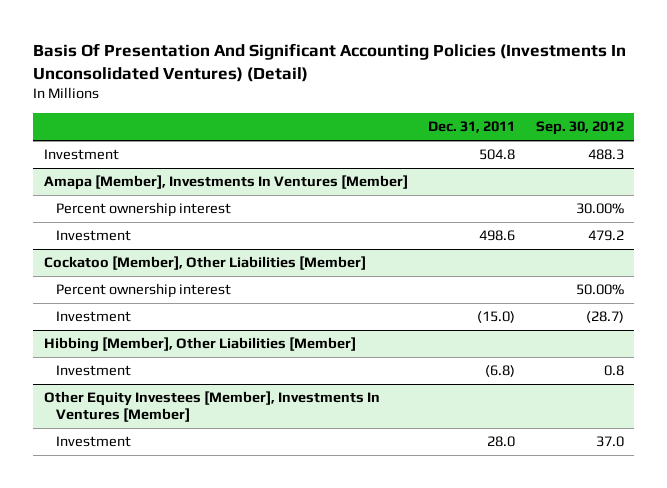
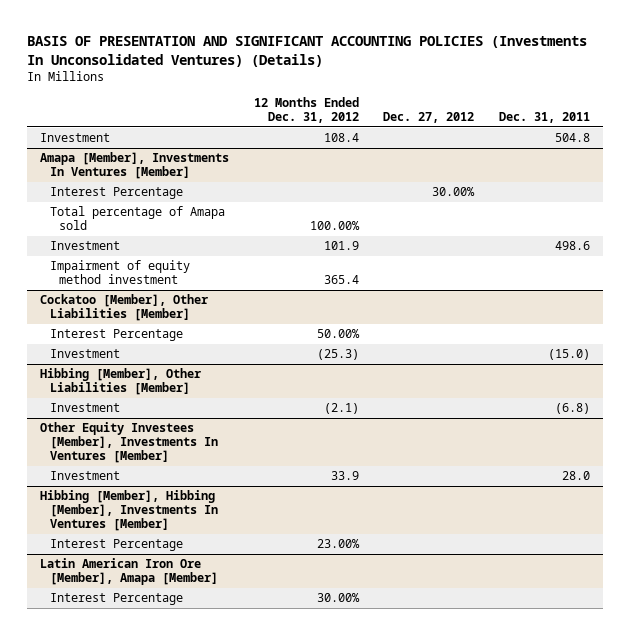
[33,43,627,82] Basis Of Presentation And Significant Accounting Policies (Investments In Unconsolidated Ventures) (Detail) -> [27,35,588,67] BASIS OF PRESENTATION AND SIGNIFICANT ACCOUNTING POLICIES (Investments In Unconsolidated Ventures) (Details)
[535,121,624,136] Sep. 30, 2012 -> none
none -> [253,97,359,124] 12 Months Ended Dec. 31, 2012
none -> [383,112,475,124] Dec. 27, 2012
[56,202,232,218] Percent ownership interest -> [49,187,183,200] Interest Percentage
none -> [49,206,225,231] Total percentage of Amapa sold
none -> [49,260,190,285] Impairment of equity method investment
[56,283,232,299] Percent ownership interest -> [49,329,183,342] Interest Percentage
none -> [39,490,218,532] Hibbing [Member], Hibbing [Member], Investments In Ventures [Member]
none -> [49,539,183,552] Interest Percentage
none -> [39,558,218,586] Latin American Iron Ore [Member], Amapa [Member]
none -> [49,593,183,606] Interest Percentage

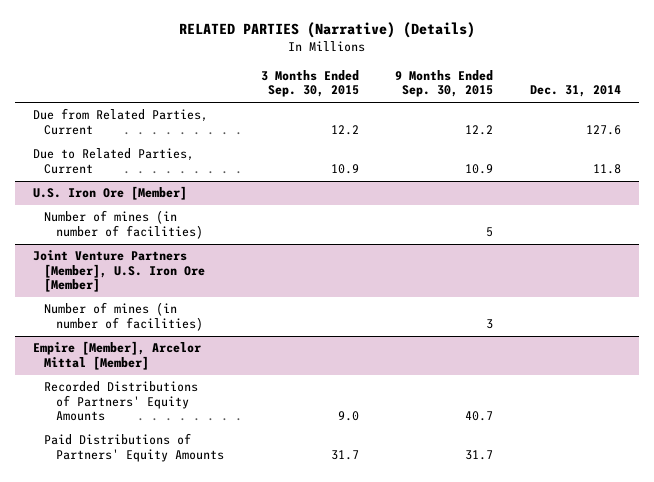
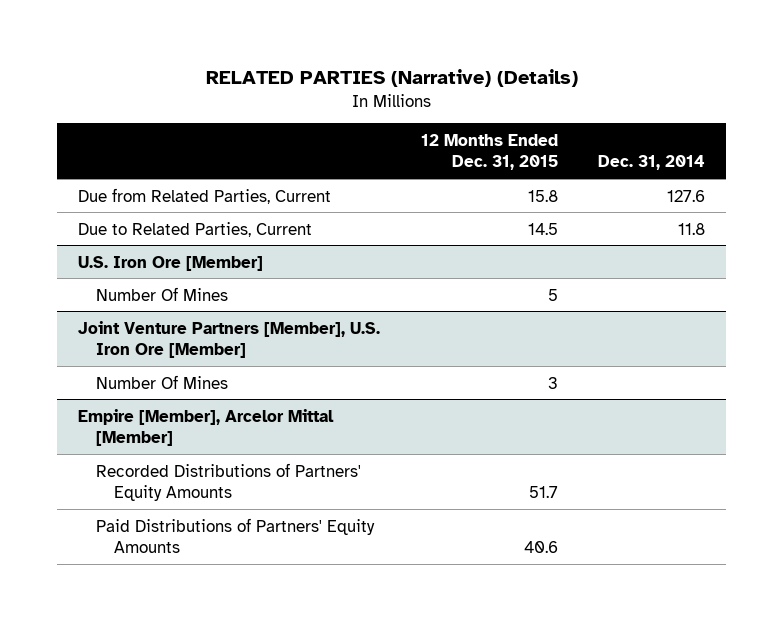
[260,69,359,98] 3 Months Ended Sep. 30, 2015 -> none
[395,69,494,98] 9 Months Ended Sep. 30, 2015 -> none
none -> [420,134,558,171] 12 Months Ended Dec. 31, 2015
[44,210,203,239] Number of mines (in number of facilities) -> [95,286,228,301] Number Of Mines
[44,302,203,331] Number of mines (in number of facilities) -> [95,374,228,389] Number Of Mines

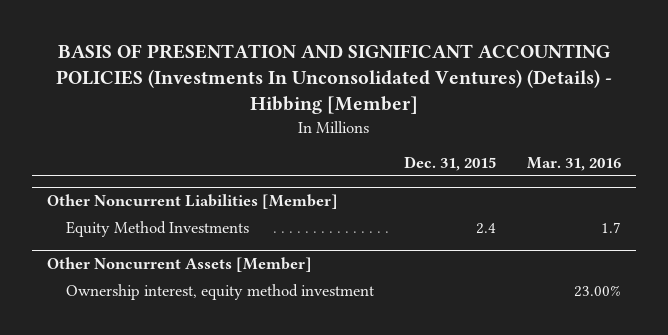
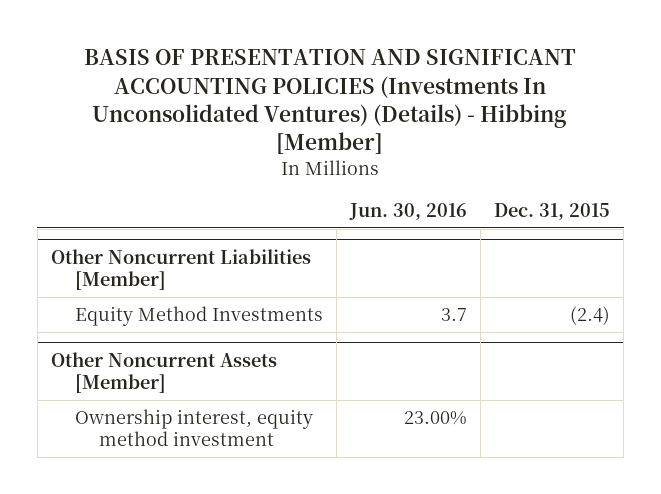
[526,157,621,172] Mar. 31, 2016 -> none
none -> [349,202,468,220] Jun. 30, 2016
[476,222,497,234] 2.4 -> [570,306,611,326] (2.4)

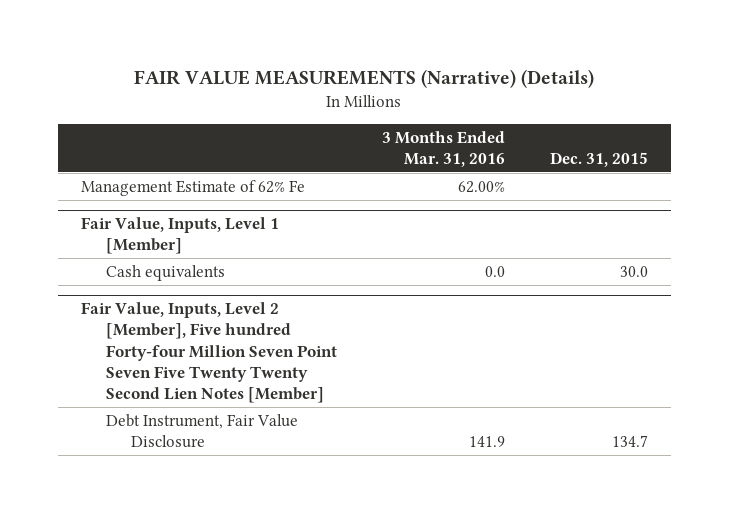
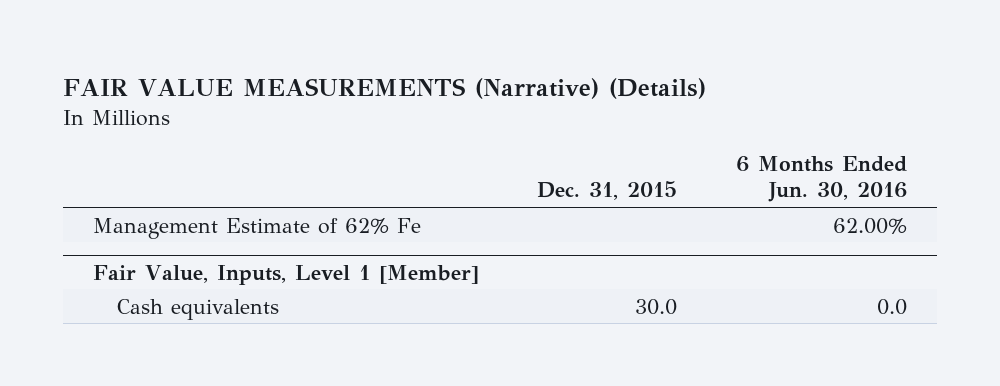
[382,130,506,167] 3 Months Ended Mar. 31, 2016 -> none
none -> [736,156,908,203] 6 Months Ended Jun. 30, 2016
[80,302,337,403] Fair Value, Inputs, Level 2 [Member], Five hundred Forty-four Million Seven Point Seven Five Twenty Twenty Second Lien Notes [Member] -> none
[105,413,298,448] Debt Instrument, Fair Value Disclosure -> none

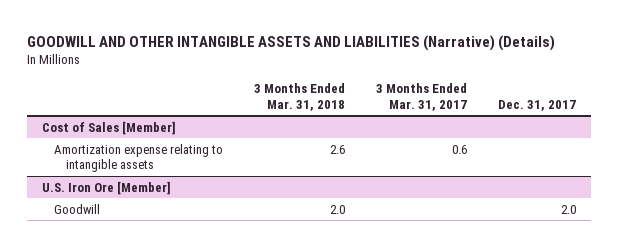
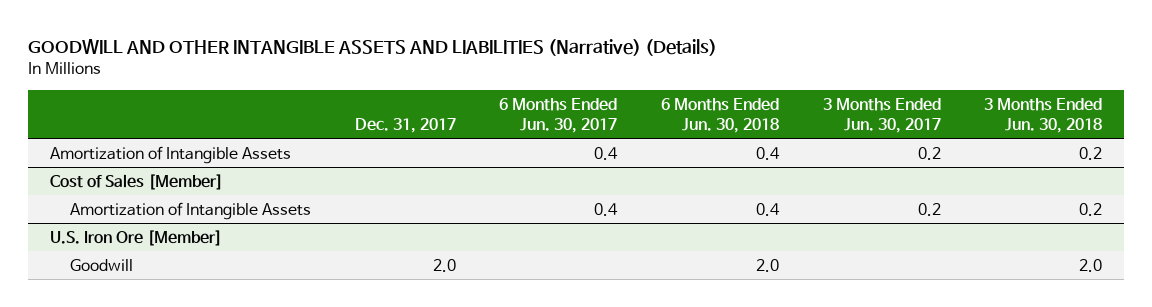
[254,83,346,111] 3 Months Ended Mar. 31, 2018 -> none
[375,83,467,111] 3 Months Ended Mar. 31, 2017 -> none
none -> [499,97,618,133] 6 Months Ended Jun. 30, 2017
none -> [661,97,780,133] 6 Months Ended Jun. 30, 2018
none -> [822,97,941,133] 3 Months Ended Jun. 30, 2017
none -> [984,97,1103,133] 3 Months Ended Jun. 30, 2018
none -> [50,145,292,164] Amortization of Intangible Assets
[54,143,224,173] Amortization expense relating to intangible assets -> [70,201,312,220] Amortization of Intangible Assets

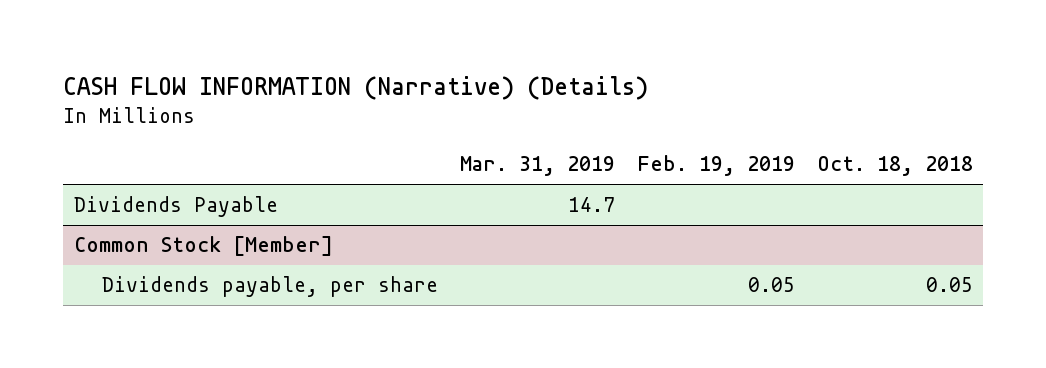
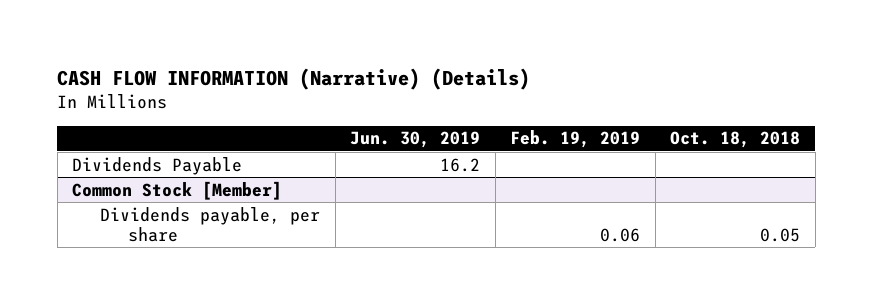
[459,156,615,177] Mar. 31, 2019 -> none
none -> [350,131,481,149] Jun. 30, 2019
[747,277,795,293] 0.05 -> [600,227,641,242] 0.06

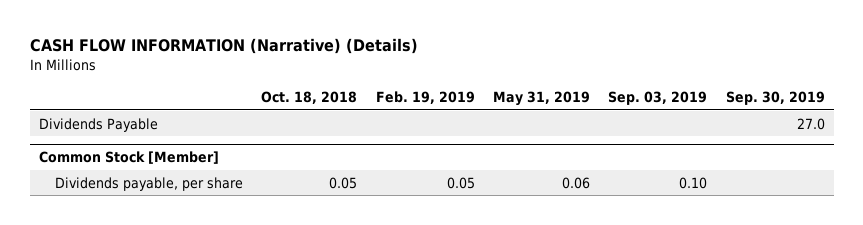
[350,131,481,149] Jun. 30, 2019 -> none
none -> [493,91,591,107] May 31, 2019
none -> [608,91,708,106] Sep. 03, 2019
none -> [725,91,825,106] Sep. 30, 2019
[600,227,641,242] 0.06 -> [446,176,475,189] 0.05

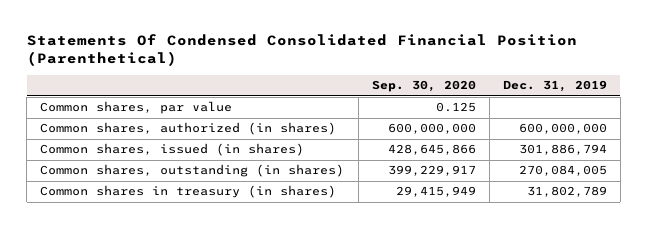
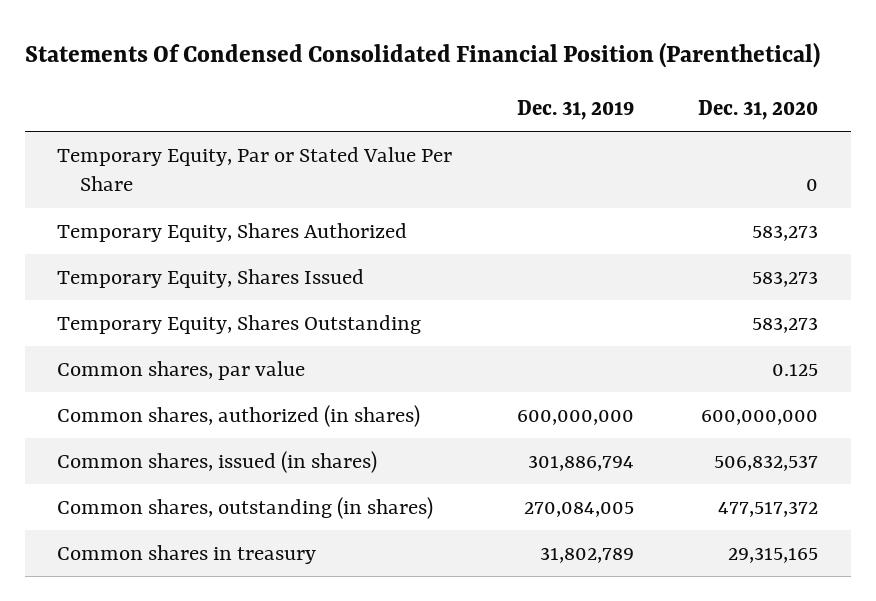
[371,80,476,93] Sep. 30, 2020 -> none
none -> [698,100,819,121] Dec. 31, 2020
none -> [57,146,453,192] Temporary Equity, Par or Stated Value Per Share
none -> [57,222,408,242] Temporary Equity, Shares Authorized
none -> [57,268,365,288] Temporary Equity, Shares Issued
none -> [57,314,422,334] Temporary Equity, Shares Outstanding
[40,185,337,199] Common shares in treasury (in shares) -> [57,544,317,564] Common shares in treasury

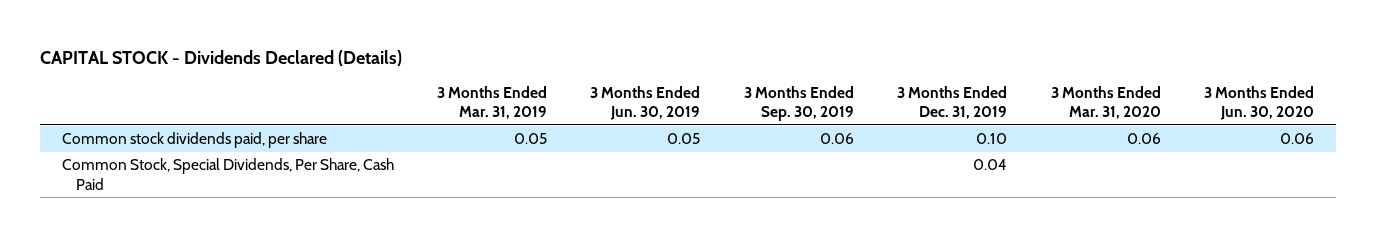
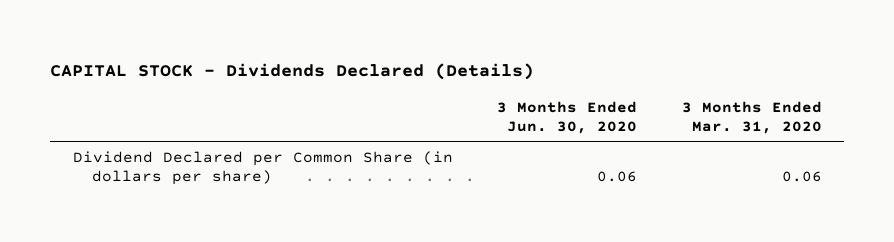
[437,86,548,120] 3 Months Ended Mar. 31, 2019 -> none
[590,86,701,121] 3 Months Ended Jun. 30, 2019 -> none
[743,86,854,122] 3 Months Ended Sep. 30, 2019 -> none
[897,86,1008,120] 3 Months Ended Dec. 31, 2019 -> none
[61,158,394,190] Common Stock, Special Dividends, Per Share, Cash Paid -> none
[61,132,327,149] Common stock dividends paid, per share -> [72,150,453,186] Dividend Declared per Common Share (in dollars per share)

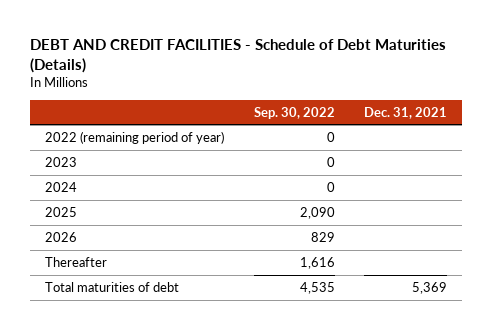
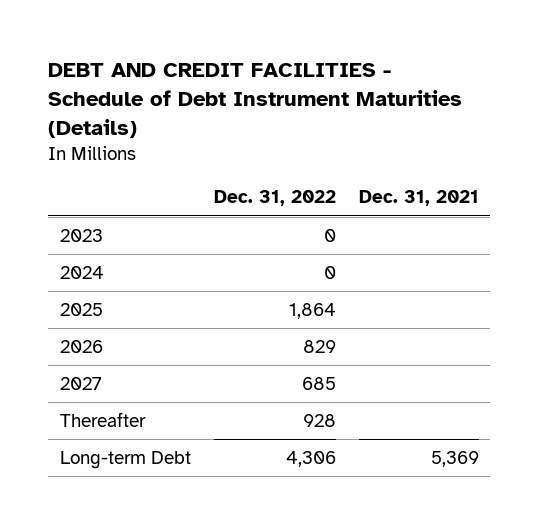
[29,38,446,73] DEBT AND CREDIT FACILITIES - Schedule of Debt Maturities (Details) -> [48,62,463,138] DEBT AND CREDIT FACILITIES - Schedule of Debt Instrument Maturities (Details)
[253,106,335,119] Sep. 30, 2022 -> none
none -> [213,190,336,207] Dec. 31, 2022
[44,130,224,144] 2022 (remaining period of year) -> none
none -> [59,377,102,391] 2027
[44,281,179,292] Total maturities of debt -> [59,451,191,470] Long-term Debt

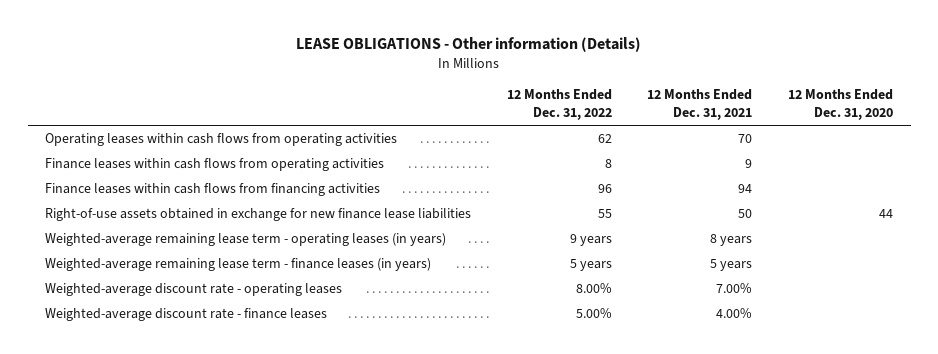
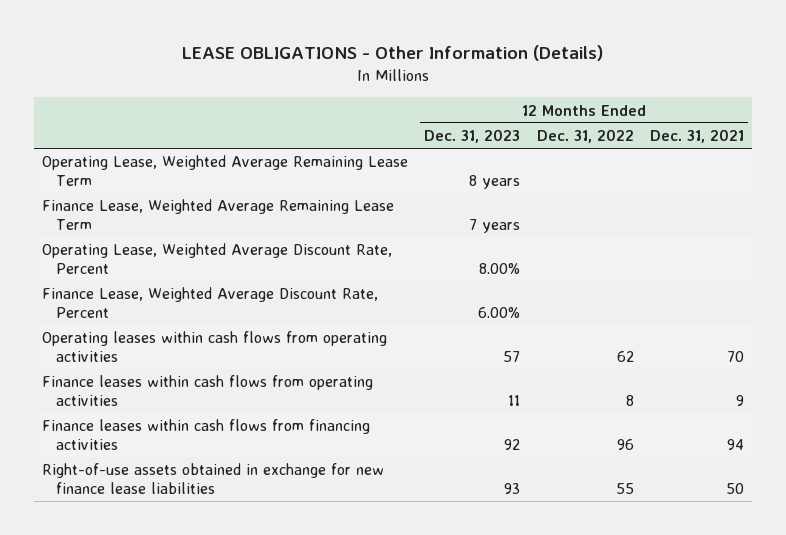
[296,37,642,53] LEASE OBLIGATIONS - Other information (Details) -> [182,45,604,62] LEASE OBLIGATIONS - Other Information (Details)
[787,89,893,121] 12 Months Ended Dec. 31, 2020 -> none
none -> [424,129,521,144] Dec. 31, 2023
none -> [42,155,409,187] Operating Lease, Weighted Average Remaining Lease Term
none -> [42,199,395,231] Finance Lease, Weighted Average Remaining Lease Term
none -> [42,243,393,275] Operating Lease, Weighted Average Discount Rate, Percent
none -> [42,287,379,319] Finance Lease, Weighted Average Discount Rate, Percent
[45,233,447,247] Weighted-average remaining lease term - operating leases (in years) -> none
[45,258,432,272] Weighted-average remaining lease term - finance leases (in years) -> none
[45,283,343,297] Weighted-average discount rate - operating leases -> none
[45,308,328,322] Weighted-average discount rate - finance leases -> none

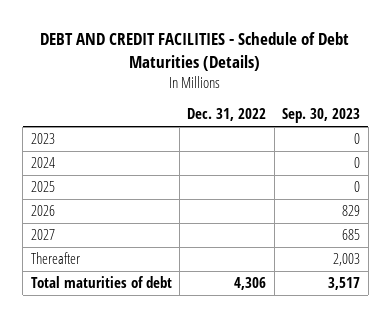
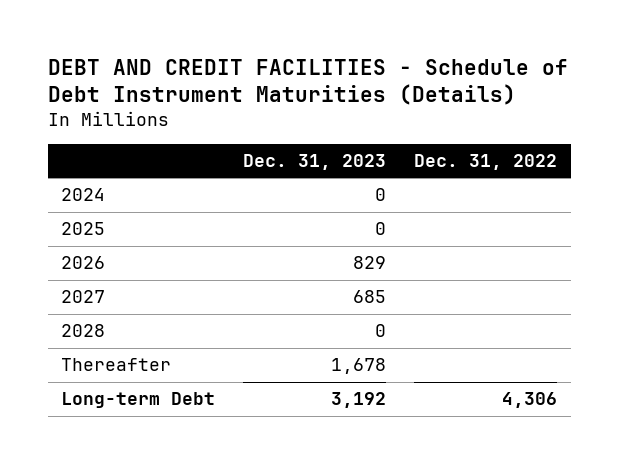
[40,32,350,71] DEBT AND CREDIT FACILITIES - Schedule of Debt Maturities (Details) -> [47,59,568,106] DEBT AND CREDIT FACILITIES - Schedule of Debt Instrument Maturities (Details)
[282,108,361,124] Sep. 30, 2023 -> none
none -> [243,154,387,171] Dec. 31, 2023
[30,133,55,145] 2023 -> none
none -> [61,324,106,338] 2028
[30,276,172,289] Total maturities of debt -> [61,392,216,409] Long-term Debt

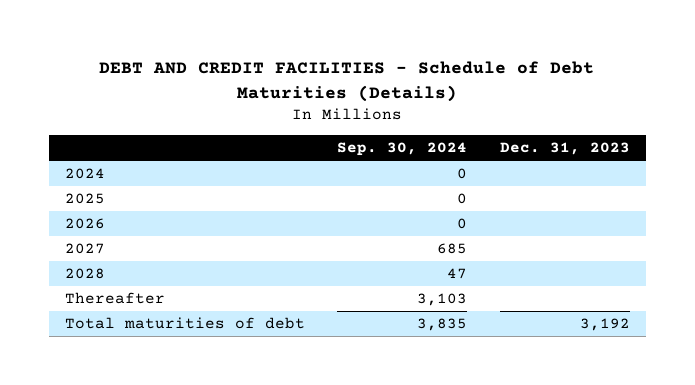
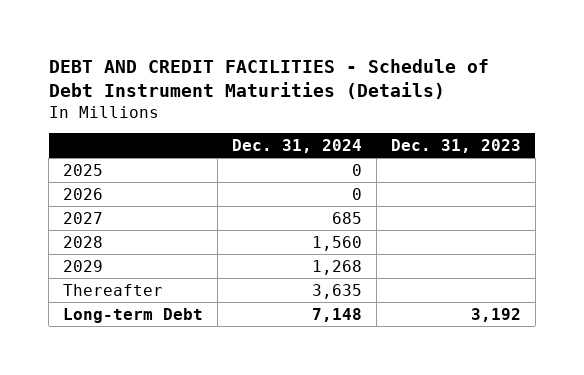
[99,61,595,102] DEBT AND CREDIT FACILITIES - Schedule of Debt Maturities (Details) -> [48,58,489,99] DEBT AND CREDIT FACILITIES - Schedule of Debt Instrument Maturities (Details)
[337,142,468,157] Sep. 30, 2024 -> none
none -> [232,138,363,153] Dec. 31, 2024
[65,168,106,180] 2024 -> none
none -> [63,259,104,272] 2029
[65,317,306,330] Total maturities of debt -> [63,307,204,323] Long-term Debt

